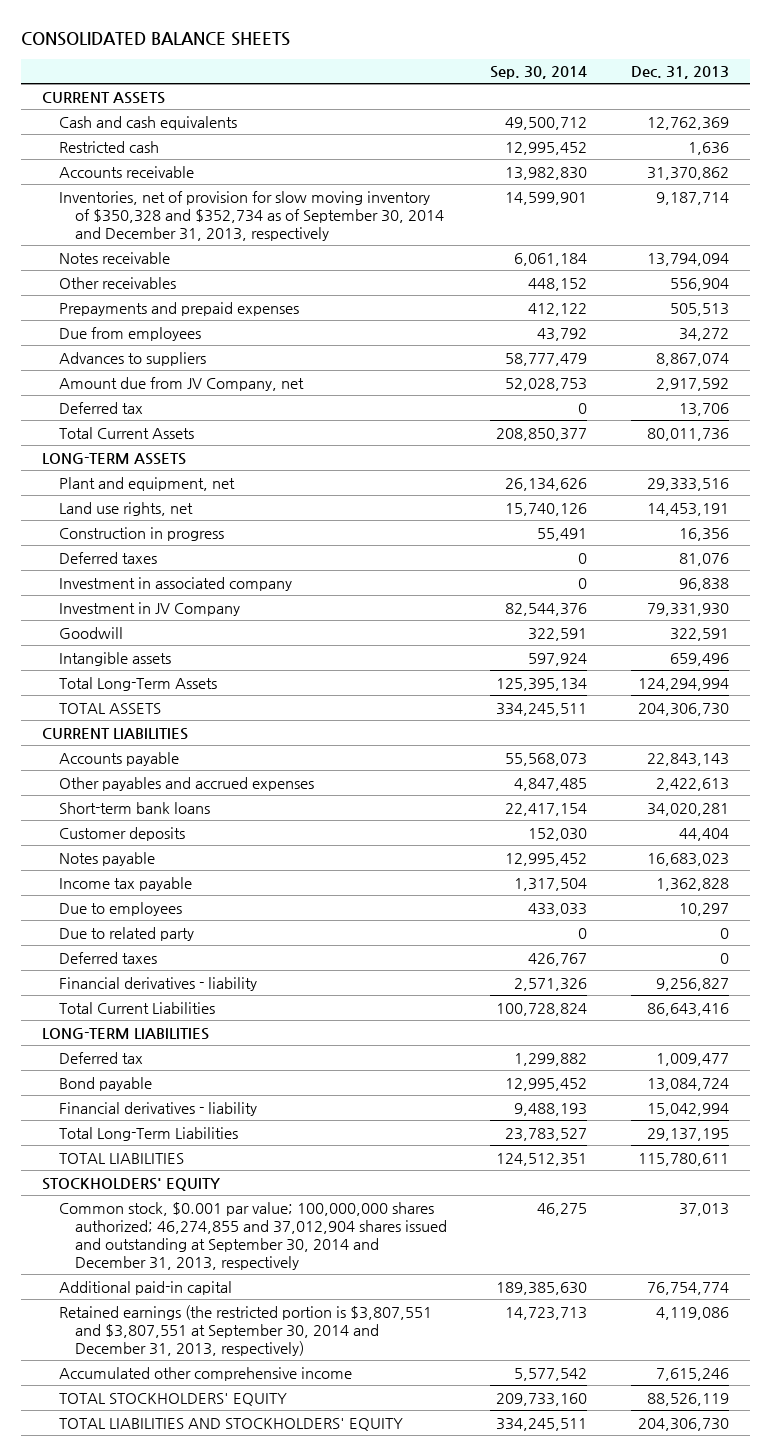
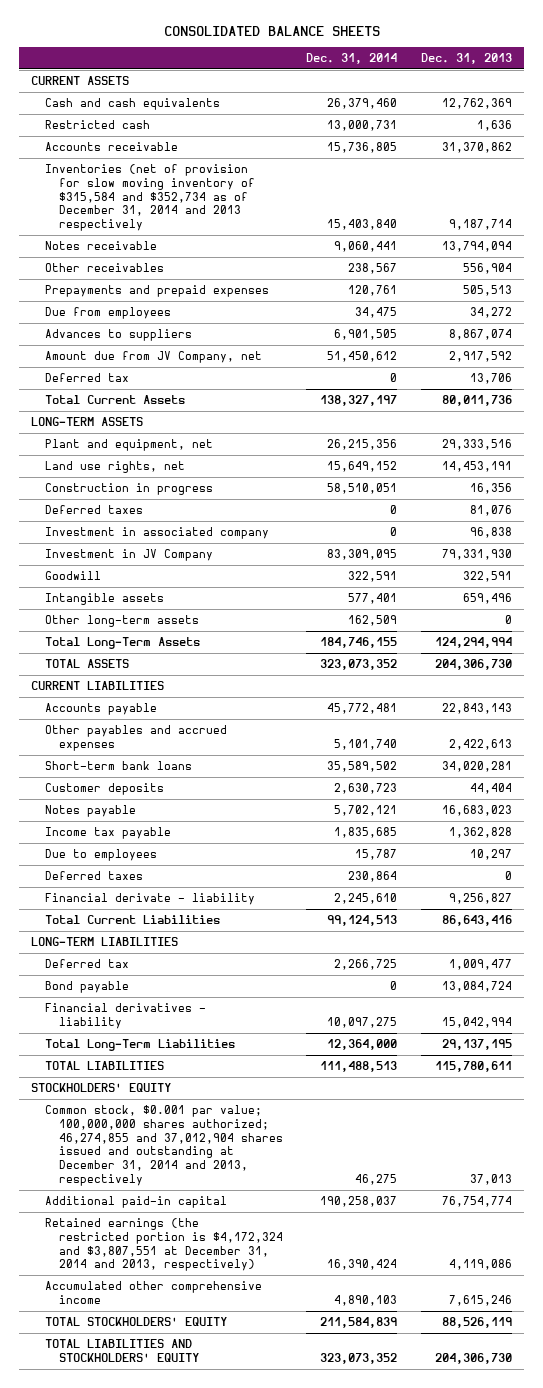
[490,66,588,80] Sep. 30, 2014 -> none
none -> [306,52,398,64] Dec. 31, 2014
[58,190,445,241] Inventories, net of provision for slow moving inventory of $350,328 and $352,734 as of September 30, 2014 and December 31, 2013, respectively -> [44,164,255,232] Inventories (net of provision for slow moving inventory of $315,584 and $352,734 as of December 31, 2014 and 2013 respectively
none -> [44,615,199,628] Other long-term assets
[58,926,194,941] Due to related party -> none
[58,976,257,991] Financial derivatives - liability -> [44,893,255,906] Financial derivate - liability
[58,1201,448,1270] Common stock, $0.001 par value; 100,000,000 shares authorized; 46,274,855 and 37,012,904 shares issued and outstanding at September 30, 2014 and December 31, 2013, respectively -> [44,1105,283,1186] Common stock, $0.001 par value; 100,000,000 shares authorized; 46,274,855 and 37,012,904 shares issued and outstanding at December 31, 2014 and 2013, respectively
[58,1304,432,1356] Retained earnings (the restricted portion is $3,807,551 and $3,807,551 at September 30, 2014 and December 31, 2013, respectively) -> [44,1218,283,1272] Retained earnings (the restricted portion is $4,172,324 and $3,807,551 at December 31, 2014 and 2013, respectively)

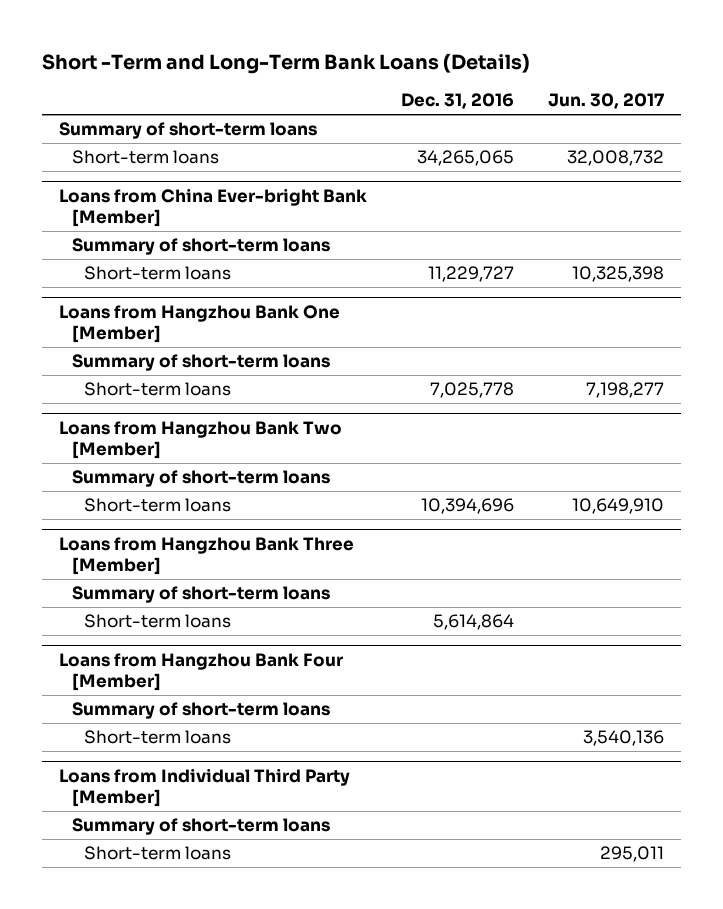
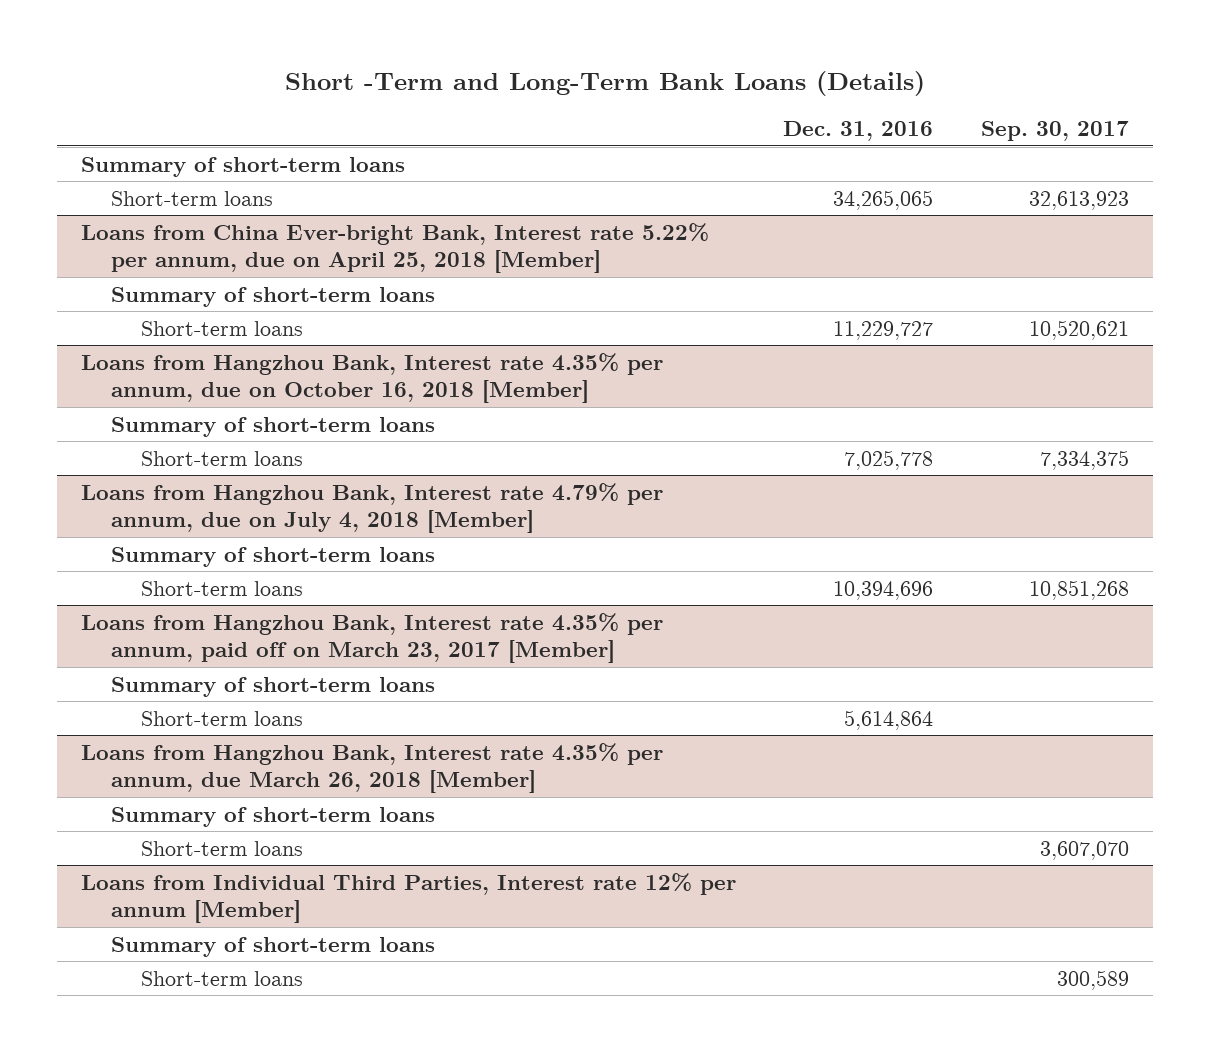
[547,93,664,110] Jun. 30, 2017 -> none
none -> [980,121,1129,142] Sep. 30, 2017
[59,187,368,228] Loans from China Ever-bright Bank [Member] -> [80,222,709,274] Loans from China Ever-bright Bank, Interest rate 5.22% per annum, due on April 25, 2018 [Member]
[59,304,341,344] Loans from Hangzhou Bank One [Member] -> [80,352,663,404] Loans from Hangzhou Bank, Interest rate 4.35% per annum, due on October 16, 2018 [Member]
[59,420,343,460] Loans from Hangzhou Bank Two [Member] -> [80,482,663,534] Loans from Hangzhou Bank, Interest rate 4.79% per annum, due on July 4, 2018 [Member]
[59,536,355,576] Loans from Hangzhou Bank Three [Member] -> [80,612,663,664] Loans from Hangzhou Bank, Interest rate 4.35% per annum, paid off on March 23, 2017 [Member]
[59,652,344,692] Loans from Hangzhou Bank Four [Member] -> [80,742,663,794] Loans from Hangzhou Bank, Interest rate 4.35% per annum, due March 26, 2018 [Member]
[59,767,351,808] Loans from Individual Third Party [Member] -> [80,872,736,924] Loans from Individual Third Parties, Interest rate 12% per annum [Member]

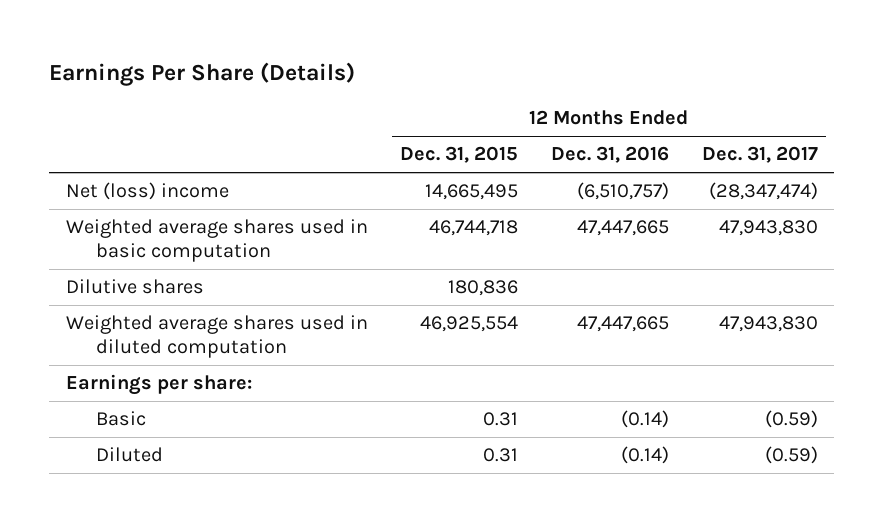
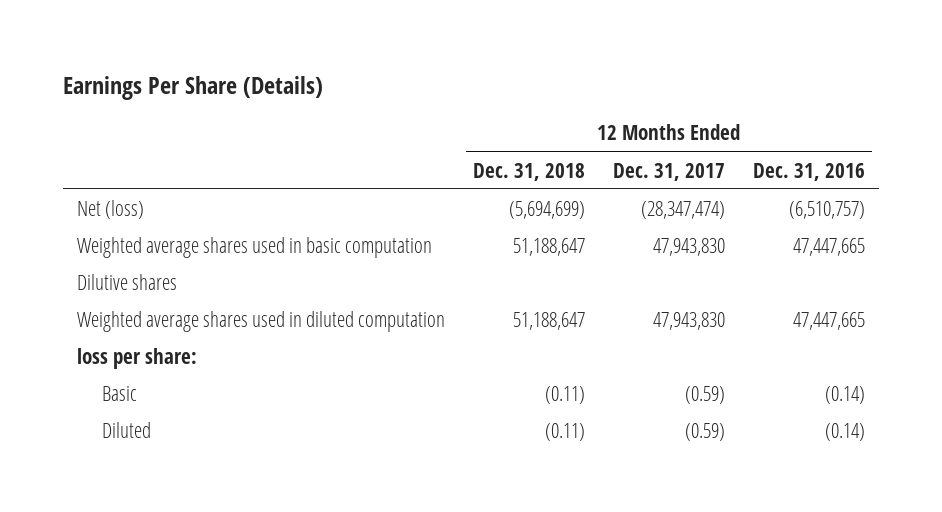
[400,146,519,164] Dec. 31, 2015 -> none
none -> [472,162,585,181] Dec. 31, 2018
[65,182,229,201] Net (loss) income -> [76,199,144,219] Net (loss)
[65,374,252,396] Earnings per share: -> [76,347,197,369] loss per share:

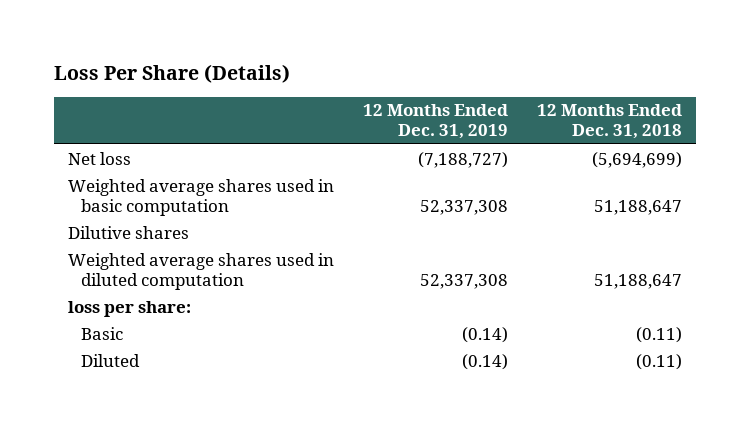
[62,76,323,101] Earnings Per Share (Details) -> [53,63,290,83] Loss Per Share (Details)
[613,162,726,181] Dec. 31, 2017 -> none
[753,162,866,181] Dec. 31, 2016 -> none
none -> [362,104,508,140] 12 Months Ended Dec. 31, 2019
[76,199,144,219] Net (loss) -> [68,151,132,165] Net loss

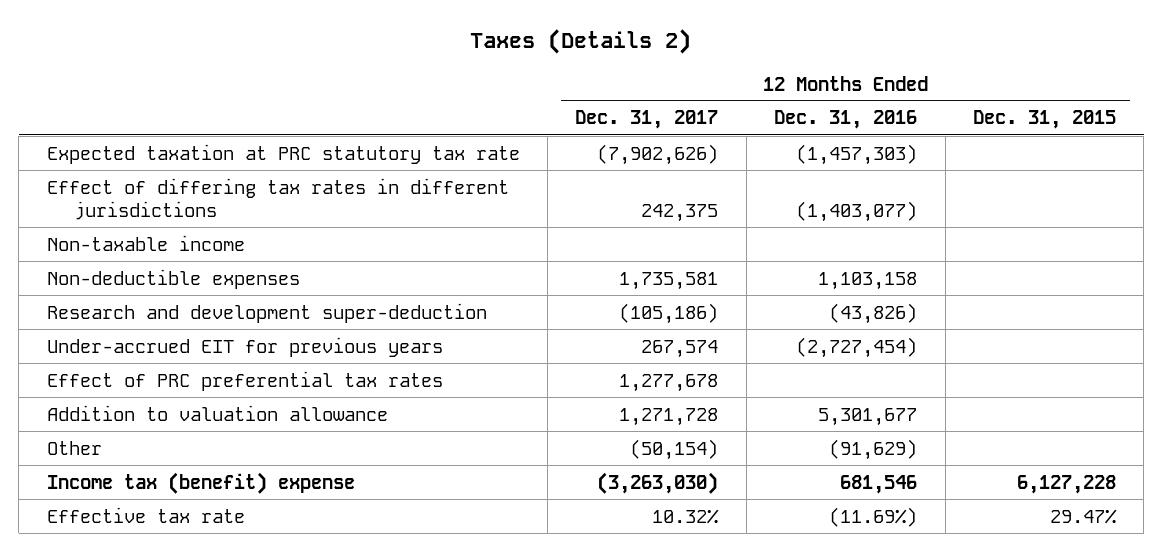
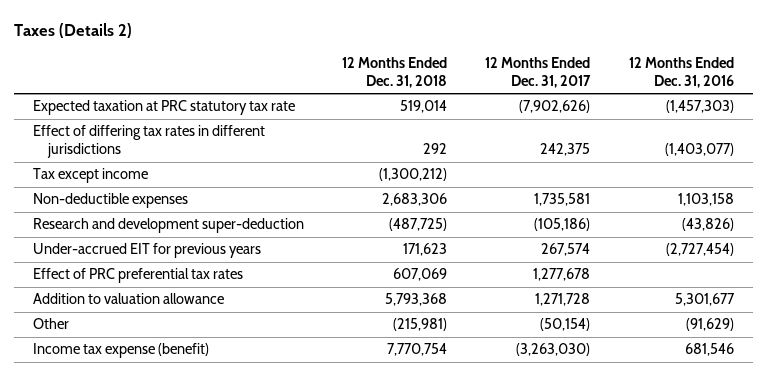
[972,110,1116,130] Dec. 31, 2015 -> none
none -> [342,57,448,89] 12 Months Ended Dec. 31, 2018
[46,234,245,251] Non-taxable income -> [33,168,149,184] Tax except income
[46,506,245,523] Effective tax rate -> none
[46,471,355,494] Income tax (benefit) expense -> [33,343,210,359] Income tax expense (benefit)

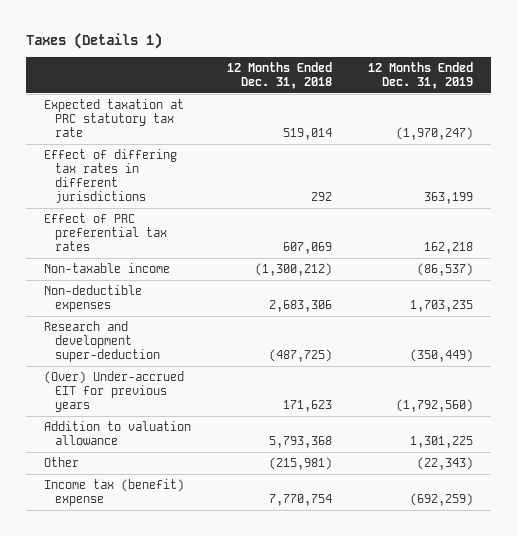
[14,23,133,39] Taxes (Details 2) -> [26,32,163,49] Taxes (Details 1)
[485,57,592,89] 12 Months Ended Dec. 31, 2017 -> none
[628,57,734,89] 12 Months Ended Dec. 31, 2016 -> none
none -> [368,62,474,90] 12 Months Ended Dec. 31, 2019
[33,268,244,284] Effect of PRC preferential tax rates -> [44,213,167,252] Effect of PRC preferential tax rates
[33,168,149,184] Tax except income -> [44,263,171,274] Non-taxable income
[33,243,262,259] Under-accrued EIT for previous years -> [44,371,185,413] (Over) Under-accrued EIT for previous years
[33,343,210,359] Income tax expense (benefit) -> [44,479,185,507] Income tax (benefit) expense

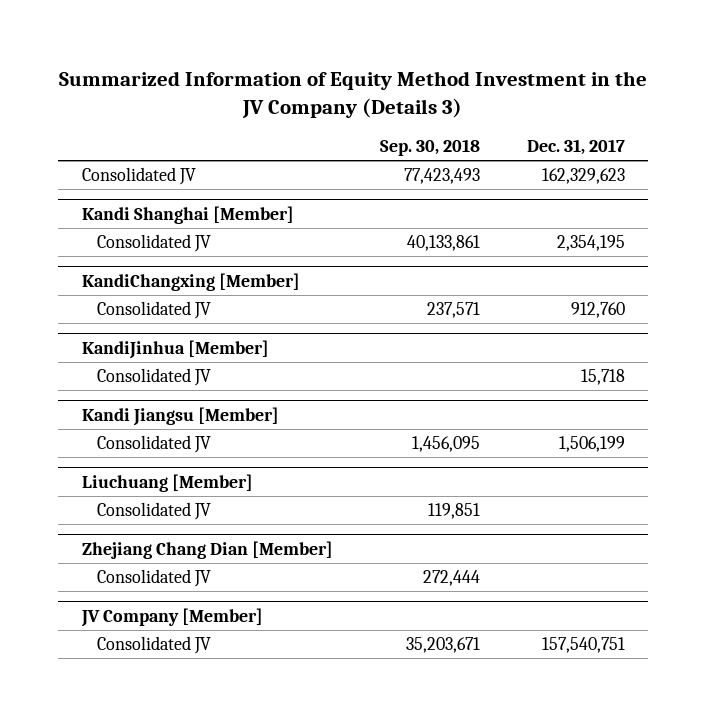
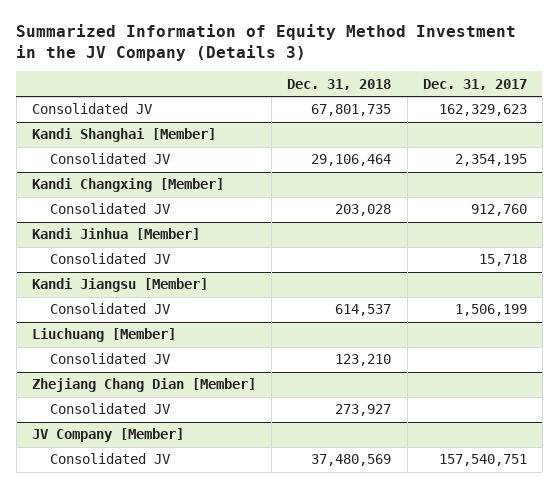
[379,139,480,157] Sep. 30, 2018 -> none
none -> [287,78,392,90] Dec. 31, 2018
[81,272,300,291] KandiChangxing [Member] -> [32,178,225,193] Kandi Changxing [Member]
[81,339,269,359] KandiJinhua [Member] -> [32,228,201,241] Kandi Jinhua [Member]

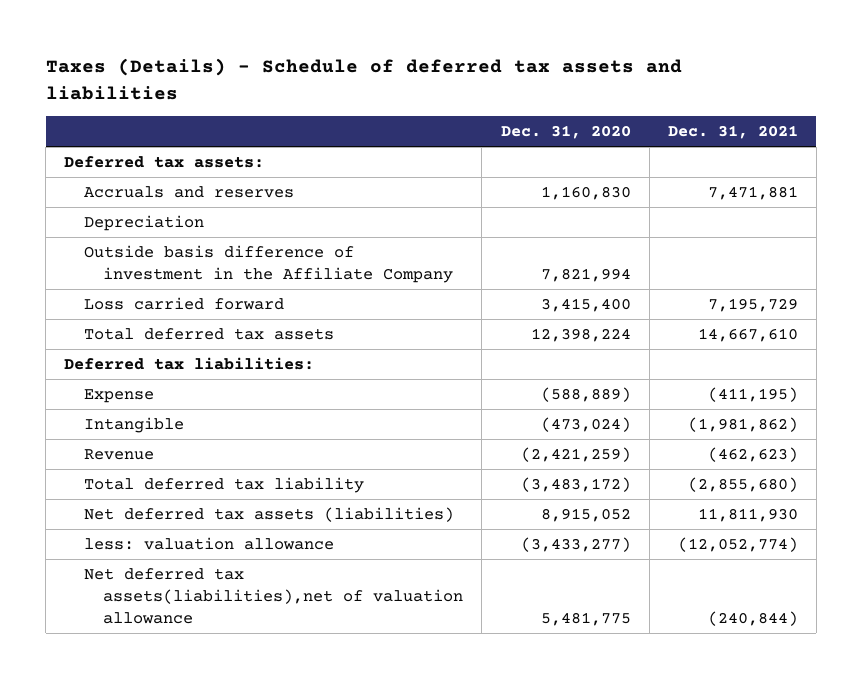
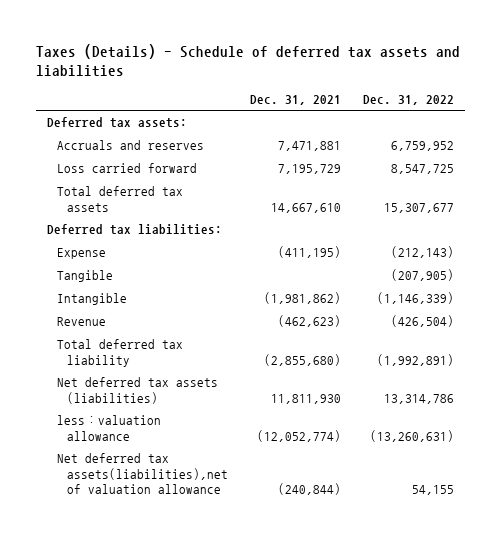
[500,124,631,139] Dec. 31, 2020 -> none
none -> [363,95,455,106] Dec. 31, 2022
[83,215,204,232] Depreciation -> none
[83,245,454,283] Outside basis difference of investment in the Affiliate Company -> none
none -> [57,270,114,283] Tangible
[83,537,334,551] less: valuation allowance -> [57,415,162,441] less：valuation allowance

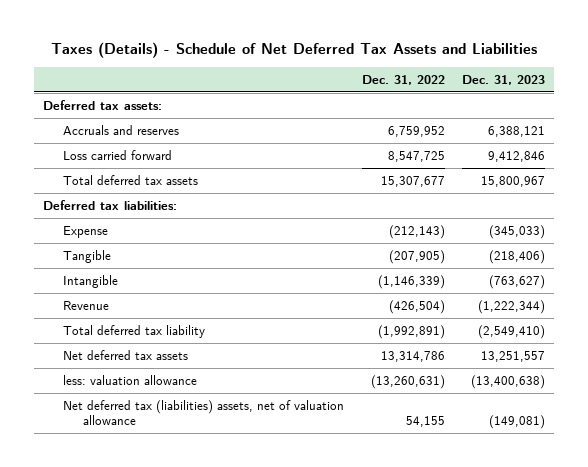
[36,43,461,78] Taxes (Details) - Schedule of deferred tax assets and liabilities -> [50,42,537,59] Taxes (Details) - Schedule of Net Deferred Tax Assets and Liabilities
[250,95,342,106] Dec. 31, 2021 -> none
none -> [461,74,545,85] Dec. 31, 2023
[57,377,219,404] Net deferred tax assets (liabilities) -> [63,349,189,360] Net deferred tax assets
[57,415,162,441] less：valuation allowance -> [63,374,198,385] less: valuation allowance
[57,453,229,494] Net deferred tax assets(liabilities),net of valuation allowance -> [63,399,345,425] Net deferred tax (liabilities) assets, net of valuation allowance

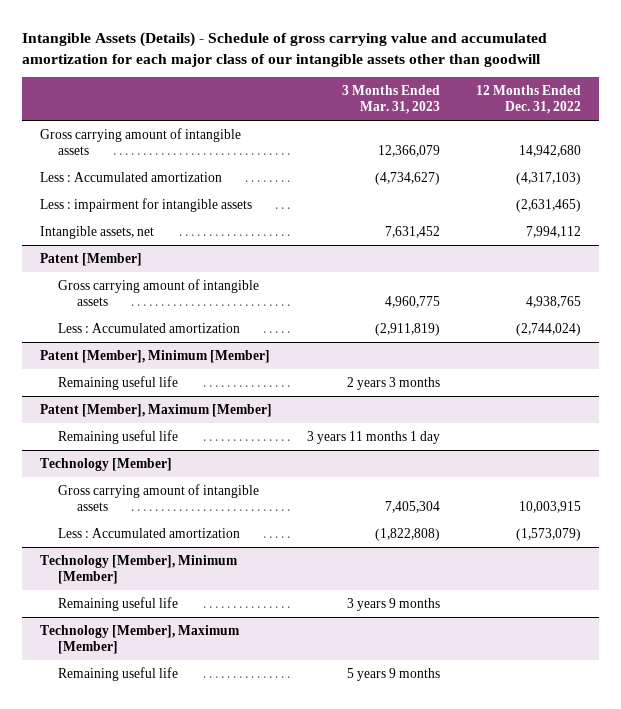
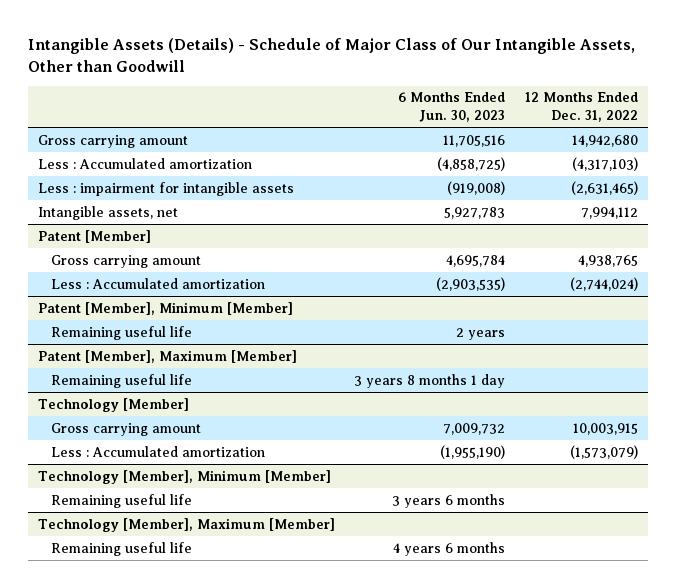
[21,31,547,67] Intangible Assets (Details) - Schedule of gross carrying value and accumulated amortization for each major class of our intangible assets other than goodwill -> [27,37,635,72] Intangible Assets (Details) - Schedule of Major Class of Our Intangible Assets, Other than Goodwill
[342,84,441,115] 3 Months Ended Mar. 31, 2023 -> none
none -> [398,92,506,123] 6 Months Ended Jun. 30, 2023
[39,127,241,156] Gross carrying amount of intangible assets -> [37,134,188,148] Gross carrying amount
[58,278,260,307] Gross carrying amount of intangible assets -> [51,254,202,268] Gross carrying amount
[58,483,260,512] Gross carrying amount of intangible assets -> [51,422,202,436] Gross carrying amount

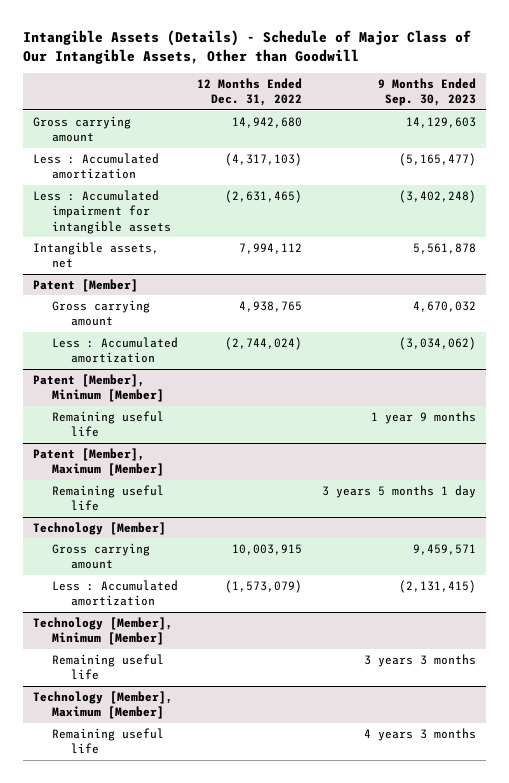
[398,92,506,123] 6 Months Ended Jun. 30, 2023 -> none
none -> [377,78,476,107] 9 Months Ended Sep. 30, 2023
[37,181,294,196] Less : impairment for intangible assets -> [33,189,171,234] Less : Accumulated impairment for intangible assets

